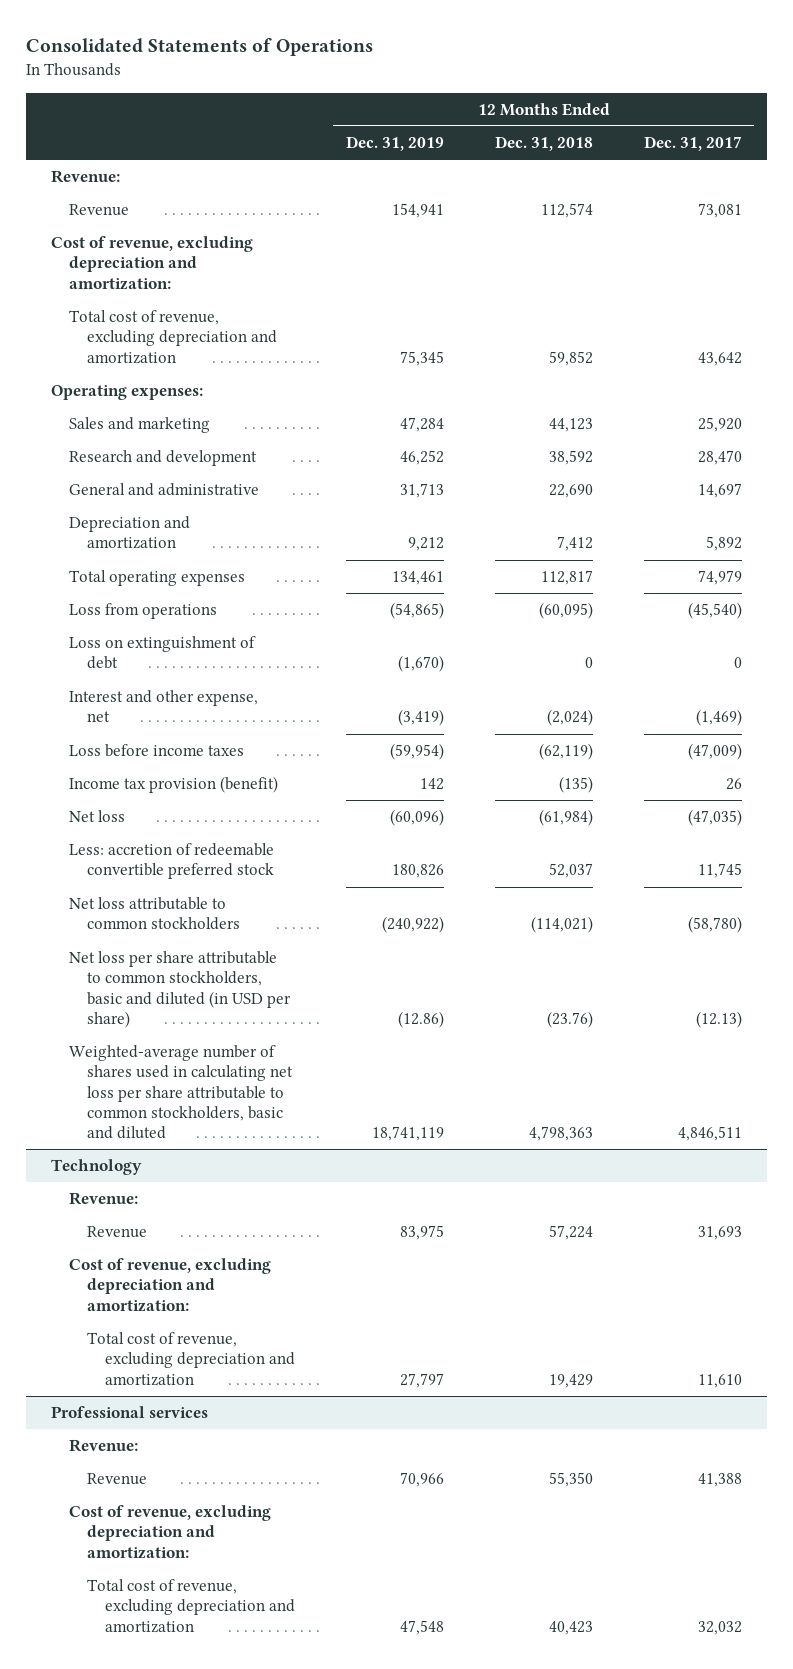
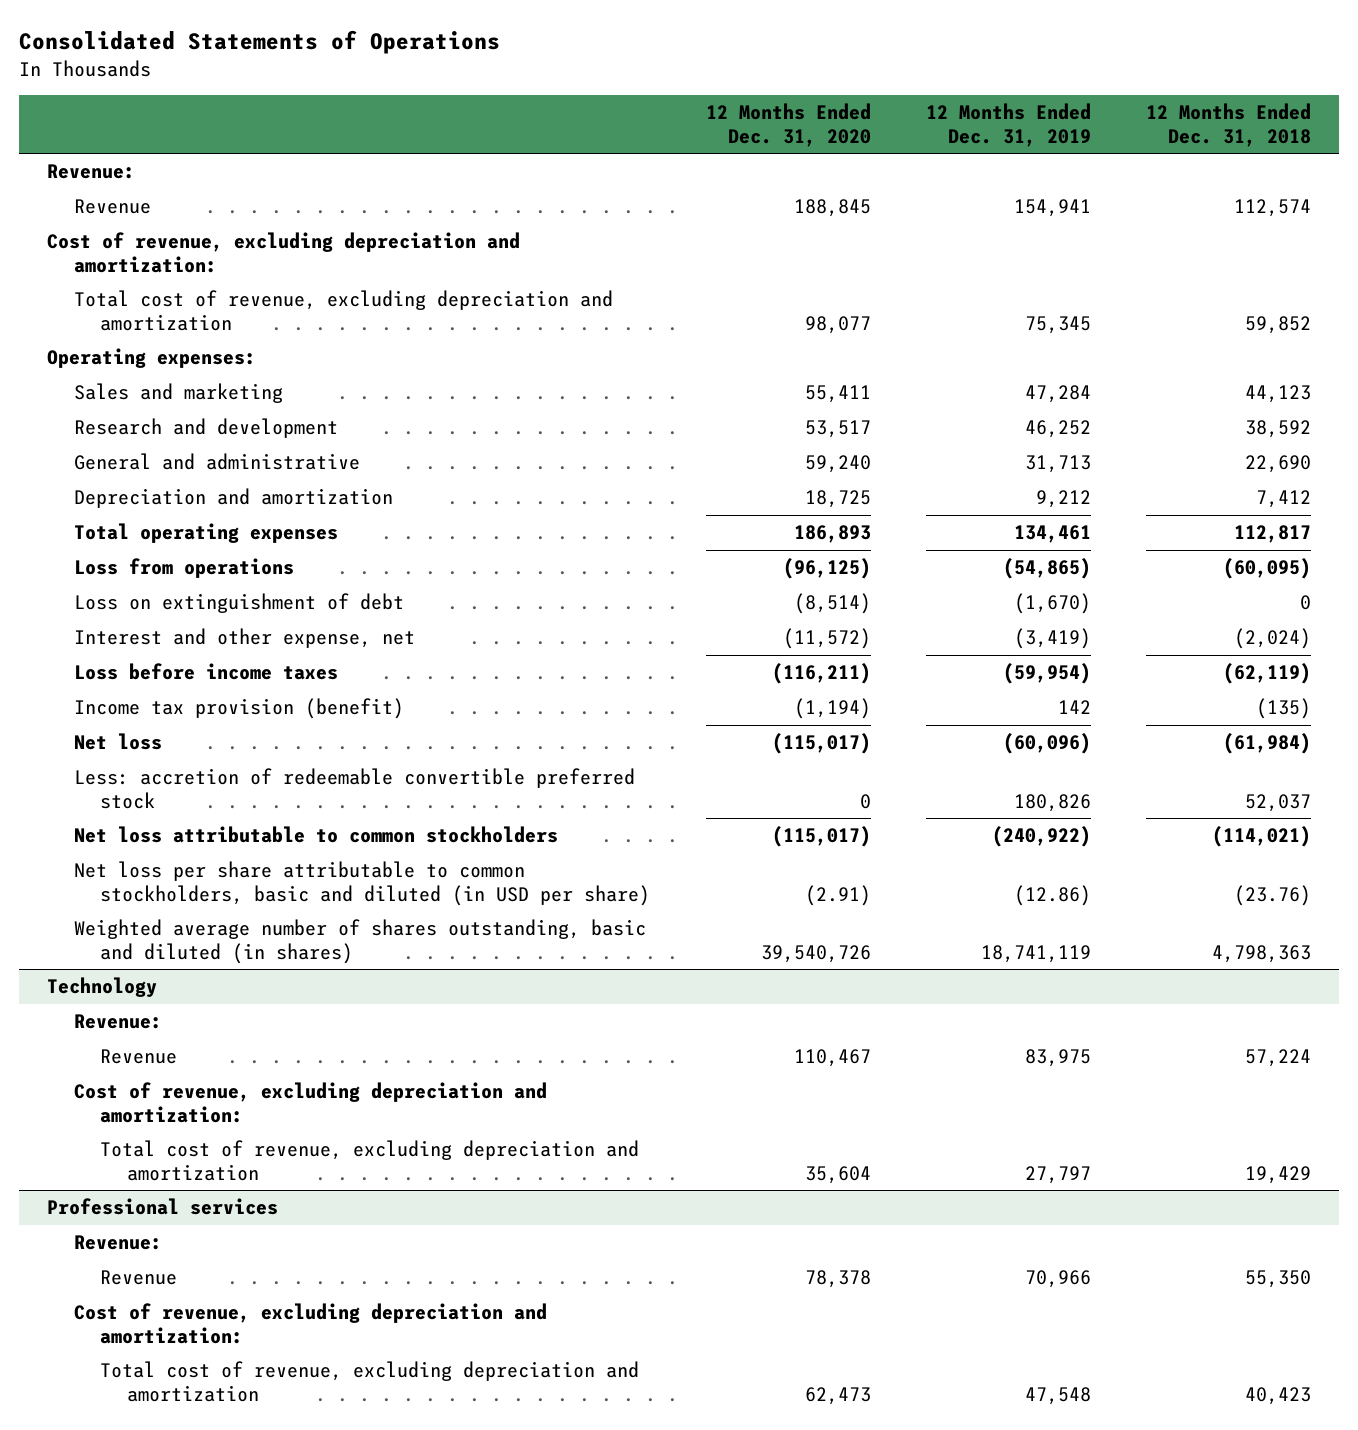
[643,136,742,152] Dec. 31, 2017 -> none
none -> [705,103,871,147] 12 Months Ended Dec. 31, 2020
[69,1045,293,1140] Weighted-average number of shares used in calculating net loss per share attributable to common stockholders, basic and diluted -> [73,919,646,964] Weighted average number of shares outstanding, basic and diluted (in shares)

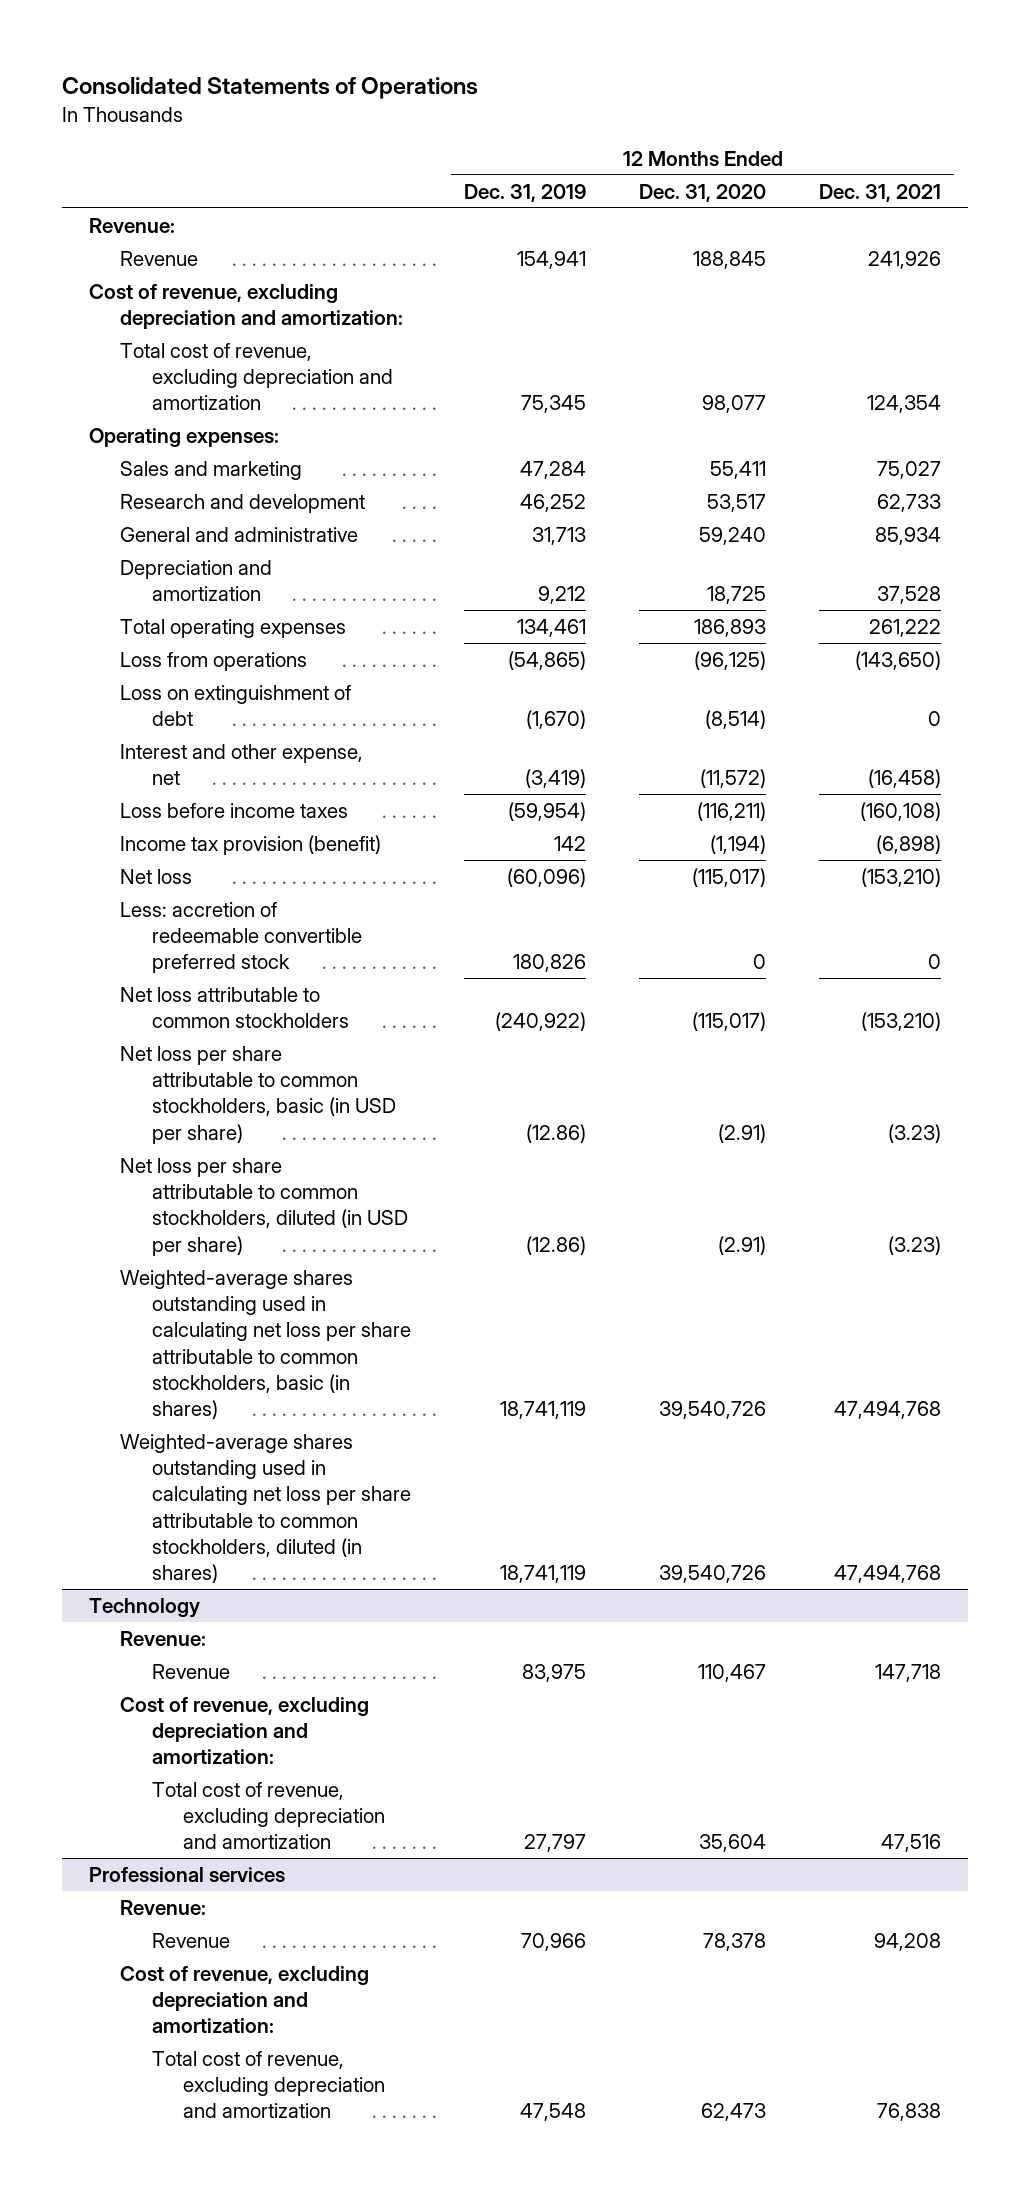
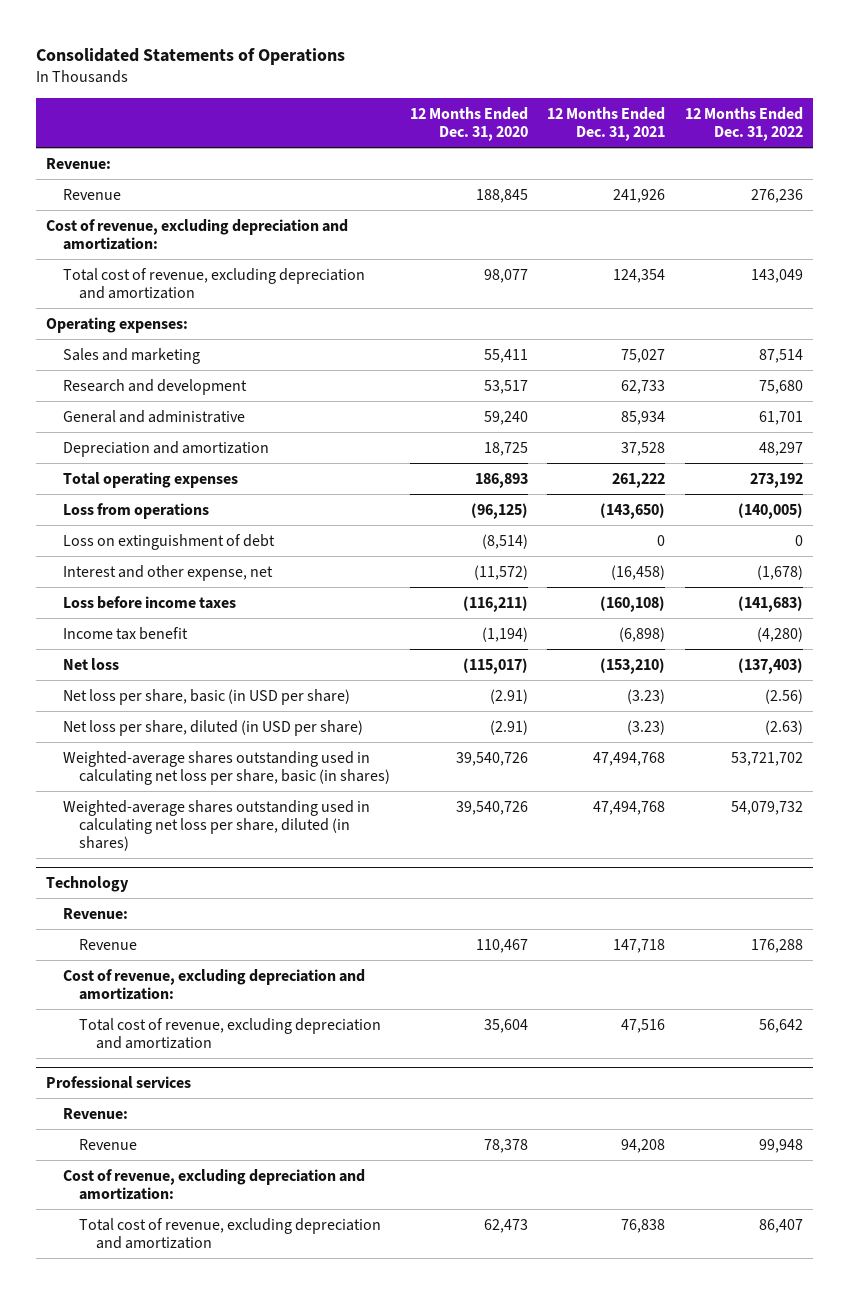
[463,183,586,202] Dec. 31, 2019 -> none
none -> [684,106,803,141] 12 Months Ended Dec. 31, 2022
[120,834,382,855] Income tax provision (benefit) -> [62,626,188,640] Income tax benefit
[120,901,362,974] Less: accretion of redeemable convertible preferred stock -> none
[120,986,349,1029] Net loss attributable to common stockholders -> none
[120,1045,396,1144] Net loss per share attributable to common stockholders, basic (in USD per share) -> [62,688,350,705] Net loss per share, basic (in USD per share)
[120,1157,408,1256] Net loss per share attributable to common stockholders, diluted (in USD per share) -> [62,719,363,736] Net loss per share, diluted (in USD per share)
[120,1269,411,1420] Weighted-average shares outstanding used in calculating net loss per share attributable to common stockholders, basic (in shares) -> [62,750,391,785] Weighted-average shares outstanding used in calculating net loss per share, basic (in shares)
[120,1433,411,1584] Weighted-average shares outstanding used in calculating net loss per share attributable to common stockholders, diluted (in shares) -> [62,799,370,852] Weighted-average shares outstanding used in calculating net loss per share, diluted (in shares)

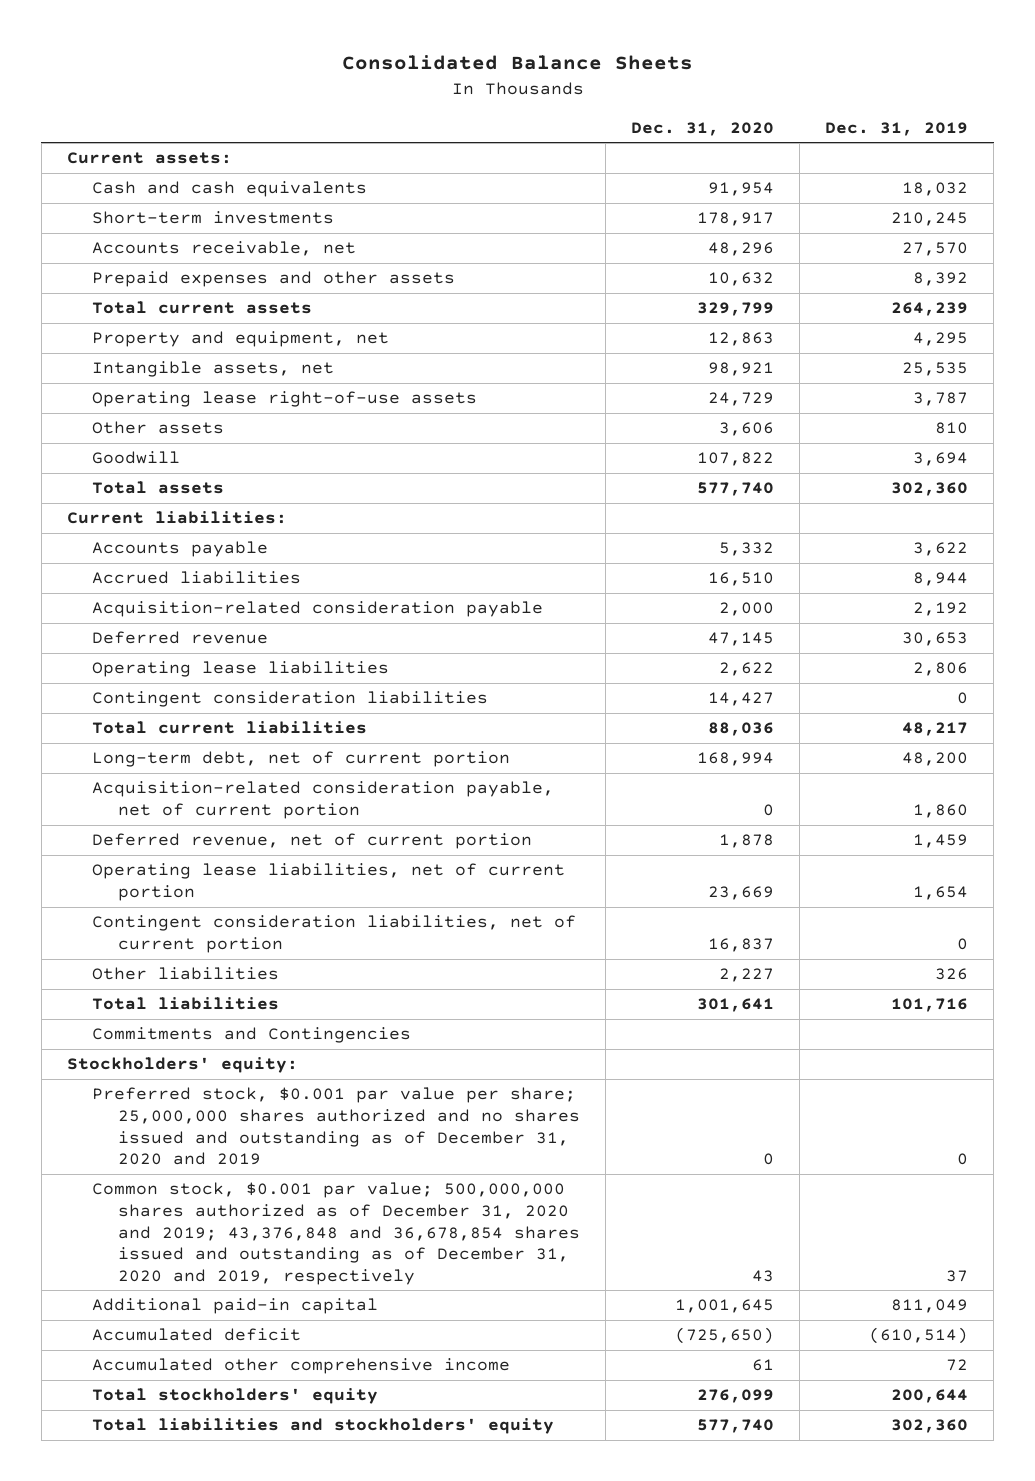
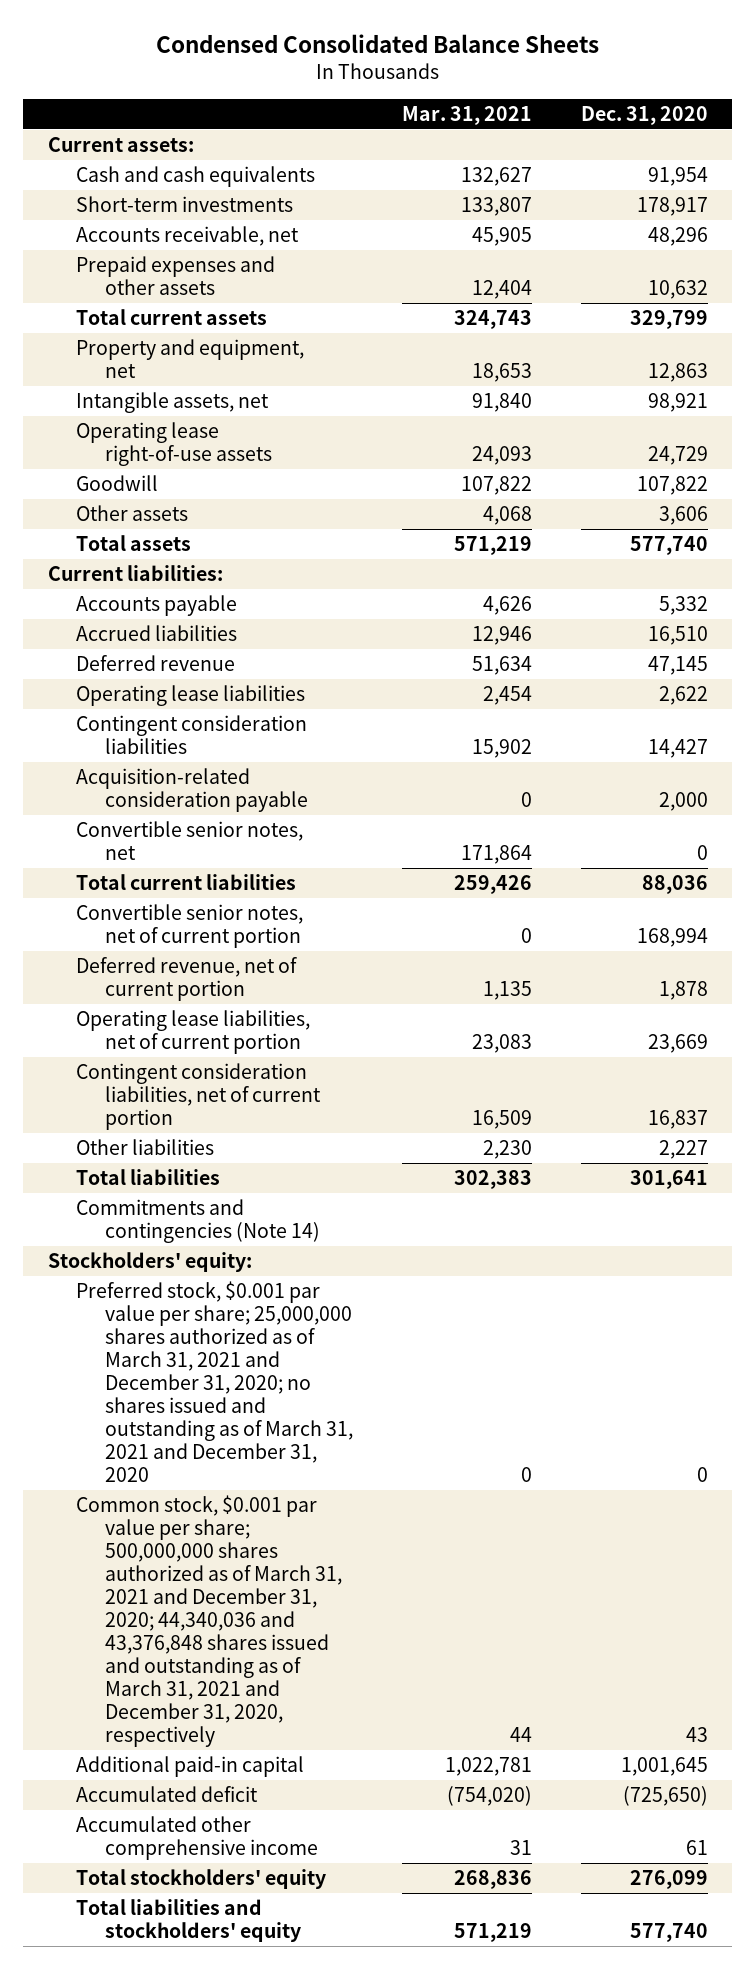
[341,55,693,71] Consolidated Balance Sheets -> [155,34,599,54] Condensed Consolidated Balance Sheets
[825,121,969,136] Dec. 31, 2019 -> none
none -> [401,105,532,125] Mar. 31, 2021
[92,421,225,435] Other assets -> [76,505,189,522] Other assets
[92,601,544,618] Acquisition-related consideration payable -> [76,768,309,813] Acquisition-related consideration payable
none -> [76,821,304,861] Convertible senior notes, net
[92,781,555,820] Acquisition-related consideration payable, net of current portion -> none
[92,751,511,768] Long-term debt, net of current portion -> [76,904,304,949] Convertible senior notes, net of current portion
[92,1027,412,1044] Commitments and Contingencies -> [76,1199,321,1244] Commitments and contingencies (Note 14)
[92,1087,581,1166] Preferred stock, $0.001 par value per share; 25,000,000 shares authorized and no shares issued and outstanding as of December 31, 2020 and 2019 -> [76,1281,354,1483] Preferred stock, $0.001 par value per share; 25,000,000 shares authorized as of March 31, 2021 and December 31, 2020; no shares issued and outstanding as of March 31, 2021 and December 31, 2020
[92,1182,581,1285] Common stock, $0.001 par value; 500,000,000 shares authorized as of December 31, 2020 and 2019; 43,376,848 and 36,678,854 shares issued and outstanding as of December 31, 2020 and 2019, respectively -> [76,1495,343,1748] Common stock, $0.001 par value per share; 500,000,000 shares authorized as of March 31, 2021 and December 31, 2020; 44,340,036 and 43,376,848 shares issued and outstanding as of March 31, 2021 and December 31, 2020, respectively

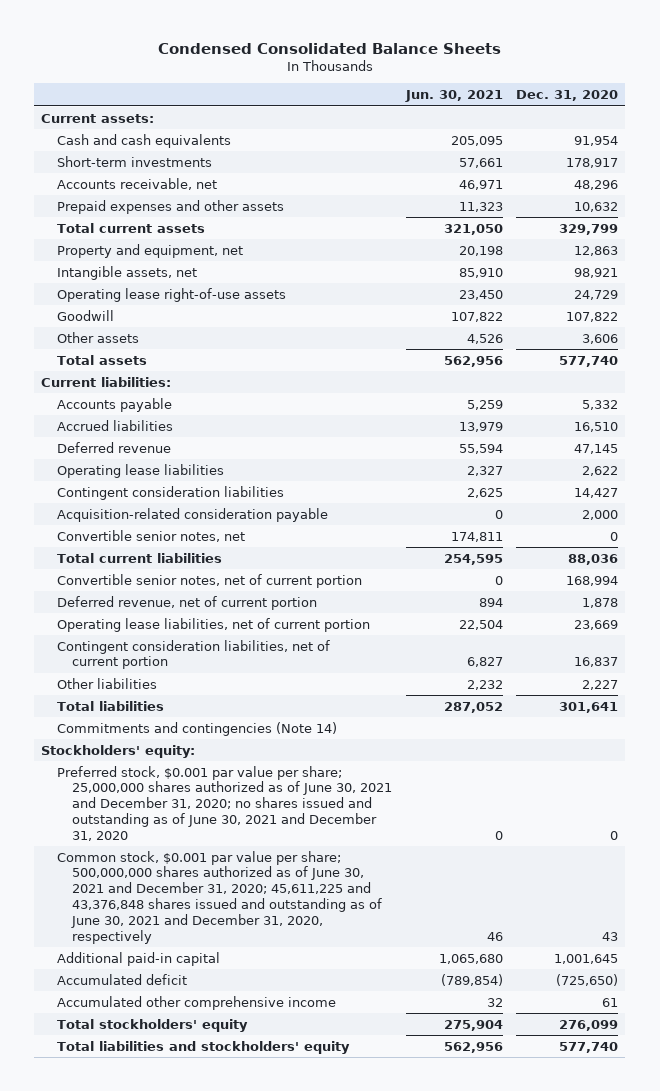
[401,105,532,125] Mar. 31, 2021 -> none
none -> [404,90,503,103] Jun. 30, 2021
[76,1281,354,1483] Preferred stock, $0.001 par value per share; 25,000,000 shares authorized as of March 31, 2021 and December 31, 2020; no shares issued and outstanding as of March 31, 2021 and December 31, 2020 -> [56,765,392,841] Preferred stock, $0.001 par value per share; 25,000,000 shares authorized as of June 30, 2021 and December 31, 2020; no shares issued and outstanding as of June 30, 2021 and December 31, 2020
[76,1495,343,1748] Common stock, $0.001 par value per share; 500,000,000 shares authorized as of March 31, 2021 and December 31, 2020; 44,340,036 and 43,376,848 shares issued and outstanding as of March 31, 2021 and December 31, 2020, respectively -> [56,850,382,944] Common stock, $0.001 par value per share; 500,000,000 shares authorized as of June 30, 2021 and December 31, 2020; 45,611,225 and 43,376,848 shares issued and outstanding as of June 30, 2021 and December 31, 2020, respectively

